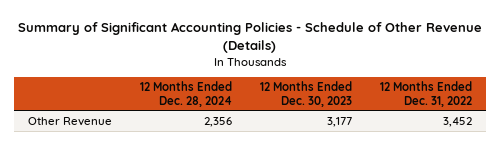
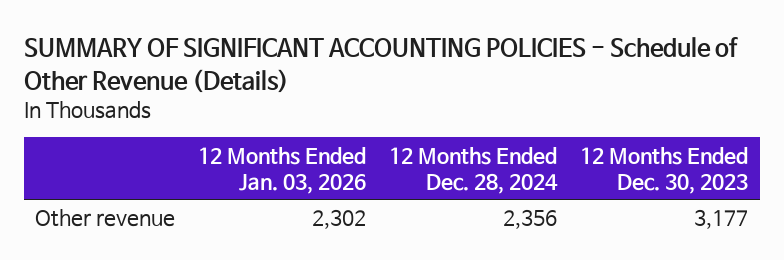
[18,22,483,54] Summary of Significant Accounting Policies - Schedule of Other Revenue (Details) -> [24,37,739,93] SUMMARY OF SIGNIFICANT ACCOUNTING POLICIES - Schedule of Other Revenue (Details)
[380,80,473,107] 12 Months Ended Dec. 31, 2022 -> none
none -> [198,146,367,194] 12 Months Ended Jan. 03, 2026
[28,116,113,126] Other Revenue -> [35,209,176,228] Other revenue

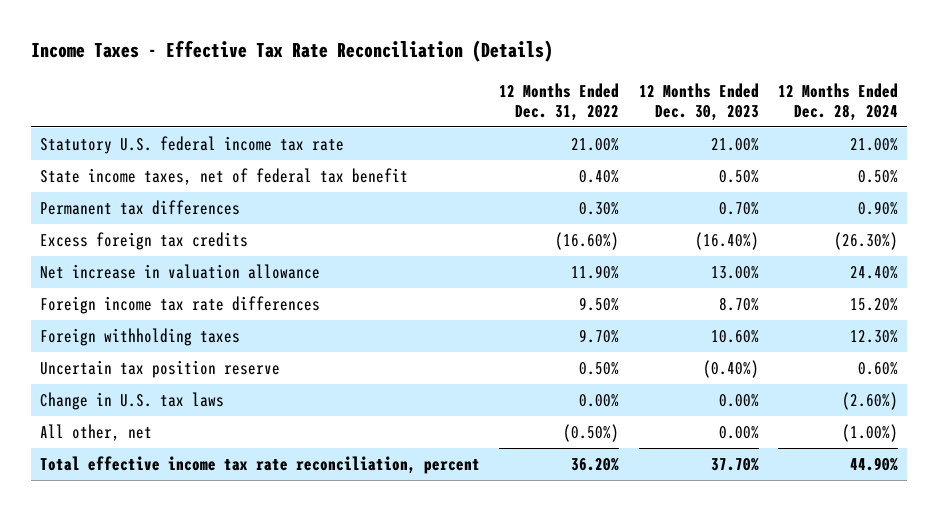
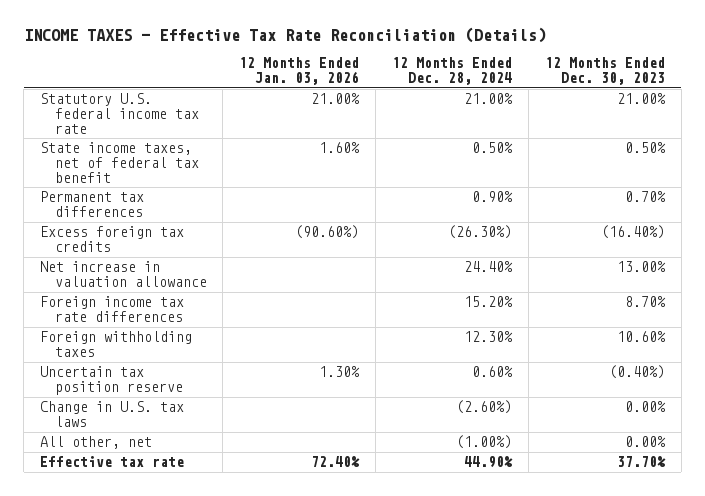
[30,40,553,63] Income Taxes - Effective Tax Rate Reconciliation (Details) -> [23,27,546,44] INCOME TAXES - Effective Tax Rate Reconciliation (Details)
[499,82,620,121] 12 Months Ended Dec. 31, 2022 -> none
none -> [239,57,360,86] 12 Months Ended Jan. 03, 2026
[40,456,481,475] Total effective income tax rate reconciliation, percent -> [39,456,184,468] Effective tax rate

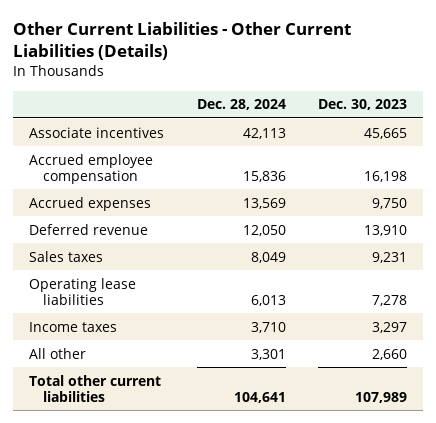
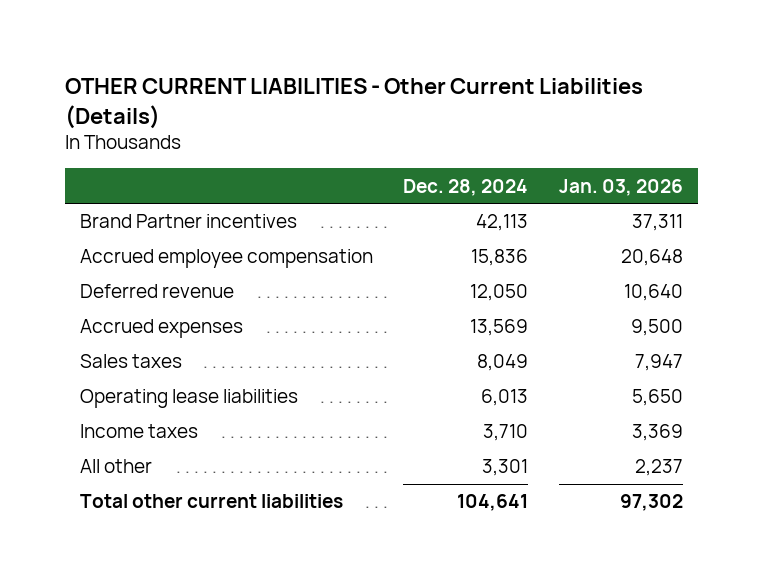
[13,22,352,61] Other Current Liabilities - Other Current Liabilities (Details) -> [64,78,643,129] OTHER CURRENT LIABILITIES - Other Current Liabilities (Details)
[318,99,408,111] Dec. 30, 2023 -> none
none -> [558,178,683,196] Jan. 03, 2026
[29,126,165,138] Associate incentives -> [79,214,297,229] Brand Partner incentives
[29,196,152,211] Accrued expenses -> [79,319,243,339] Accrued expenses

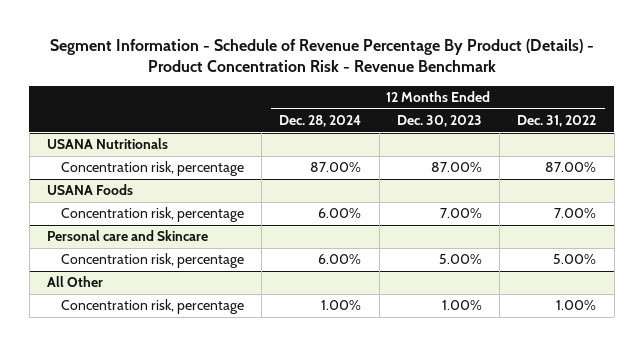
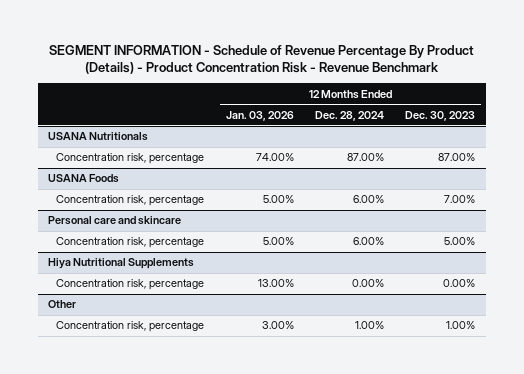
[49,38,594,73] Segment Information - Schedule of Revenue Percentage By Product (Details) - Product Concentration Risk - Revenue Benchmark -> [48,44,474,75] SEGMENT INFORMATION - Schedule of Revenue Percentage By Product (Details) - Product Concentration Risk - Revenue Benchmark
[517,115,597,128] Dec. 31, 2022 -> none
none -> [225,110,294,121] Jan. 03, 2026
[46,230,208,242] Personal care and Skincare -> [48,216,182,226] Personal care and skincare
none -> [48,258,195,270] Hiya Nutritional Supplements
none -> [56,279,205,291] Concentration risk, percentage
[46,276,103,288] All Other -> [48,300,77,309] Other

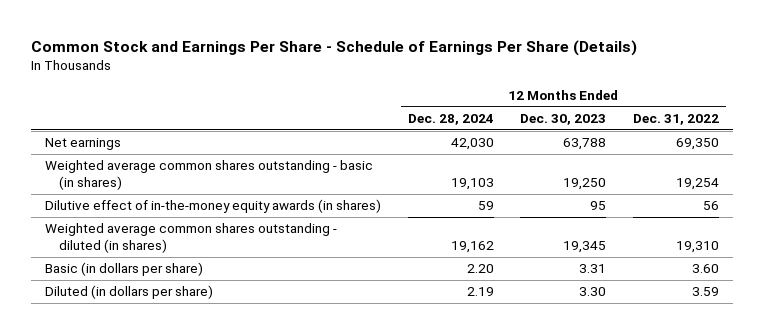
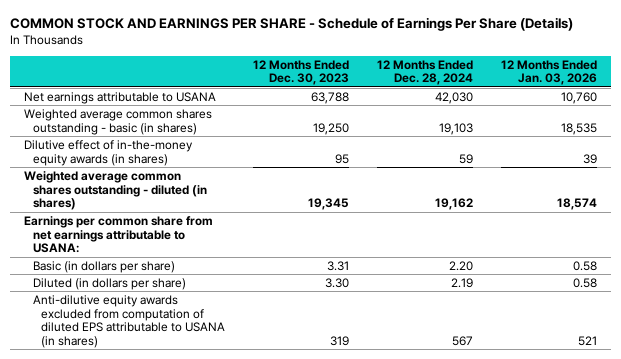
[31,40,638,57] Common Stock and Earnings Per Share - Schedule of Earnings Per Share (Details) -> [9,17,573,32] COMMON STOCK AND EARNINGS PER SHARE - Schedule of Earnings Per Share (Details)
[633,113,720,125] Dec. 31, 2022 -> none
none -> [501,59,598,86] 12 Months Ended Jan. 03, 2026
[44,138,121,151] Net earnings -> [23,91,216,104] Net earnings attributable to USANA
none -> [23,215,213,254] Earnings per common share from net earnings attributable to USANA:
none -> [32,294,226,348] Anti-dilutive equity awards excluded from computation of diluted EPS attributable to USANA (in shares)

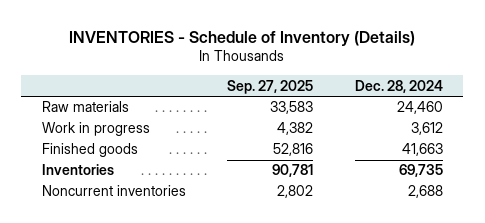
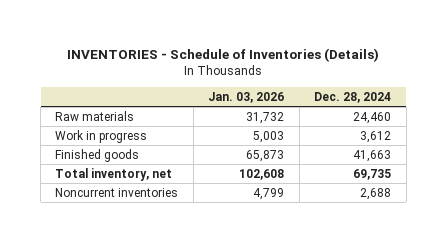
[69,30,416,46] INVENTORIES - Schedule of Inventory (Details) -> [67,48,380,63] INVENTORIES - Schedule of Inventories (Details)
[227,79,314,94] Sep. 27, 2025 -> none
none -> [208,92,285,104] Jan. 03, 2026
[42,164,115,176] Inventories -> [55,167,173,181] Total inventory, net

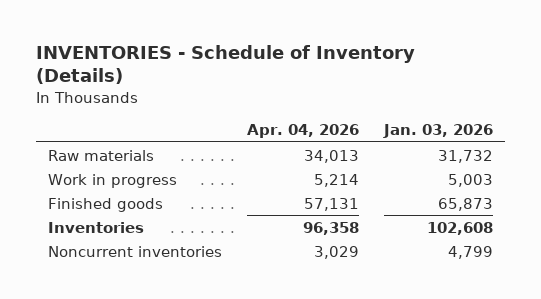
[67,48,380,63] INVENTORIES - Schedule of Inventories (Details) -> [35,45,415,85] INVENTORIES - Schedule of Inventory (Details)
[314,92,392,104] Dec. 28, 2024 -> none
none -> [247,124,360,139] Apr. 04, 2026
[55,167,173,181] Total inventory, net -> [48,221,145,233] Inventories

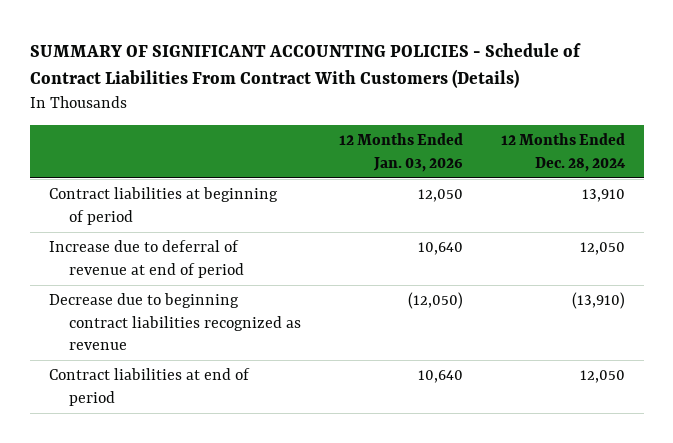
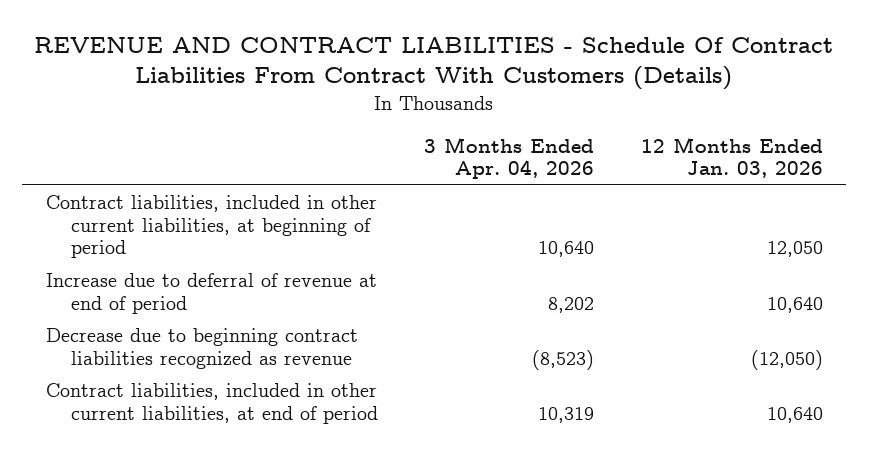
[29,42,581,89] SUMMARY OF SIGNIFICANT ACCOUNTING POLICIES - Schedule of Contract Liabilities From Contract With Customers (Details) -> [34,36,834,91] REVENUE AND CONTRACT LIABILITIES - Schedule Of Contract Liabilities From Contract With Customers (Details)
[500,133,626,172] 12 Months Ended Dec. 28, 2024 -> none
none -> [424,136,595,180] 3 Months Ended Apr. 04, 2026
[48,186,278,225] Contract liabilities at beginning of period -> [45,195,377,259] Contract liabilities, included in other current liabilities, at beginning of period
[48,367,250,406] Contract liabilities at end of period -> [45,383,378,424] Contract liabilities, included in other current liabilities, at end of period

